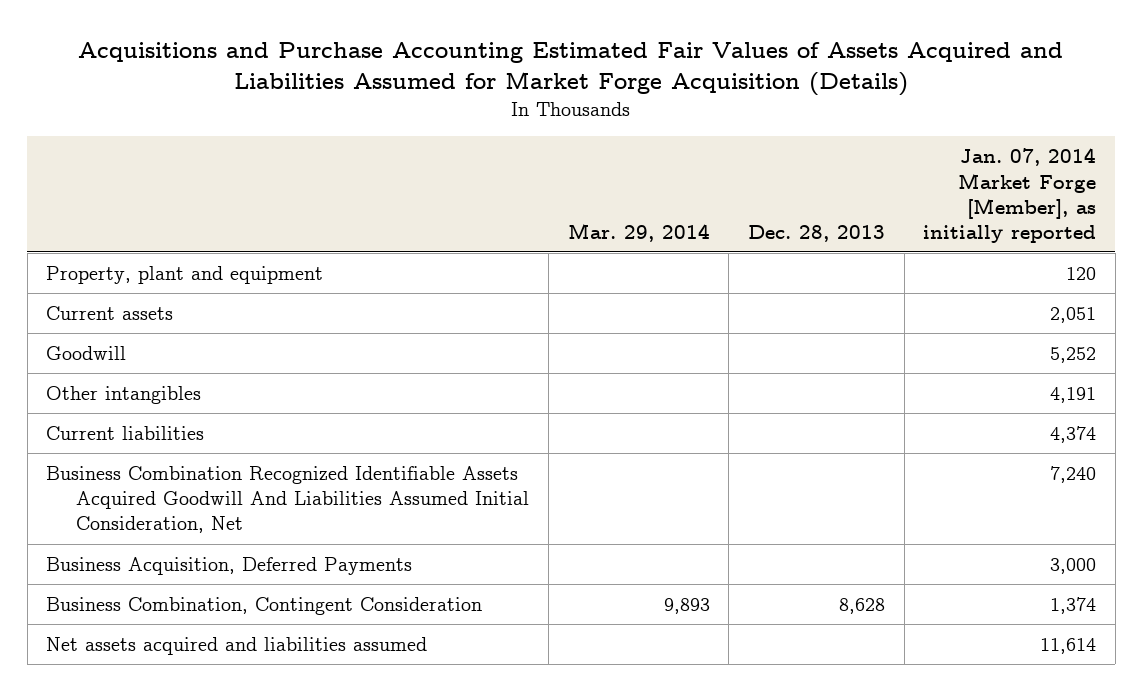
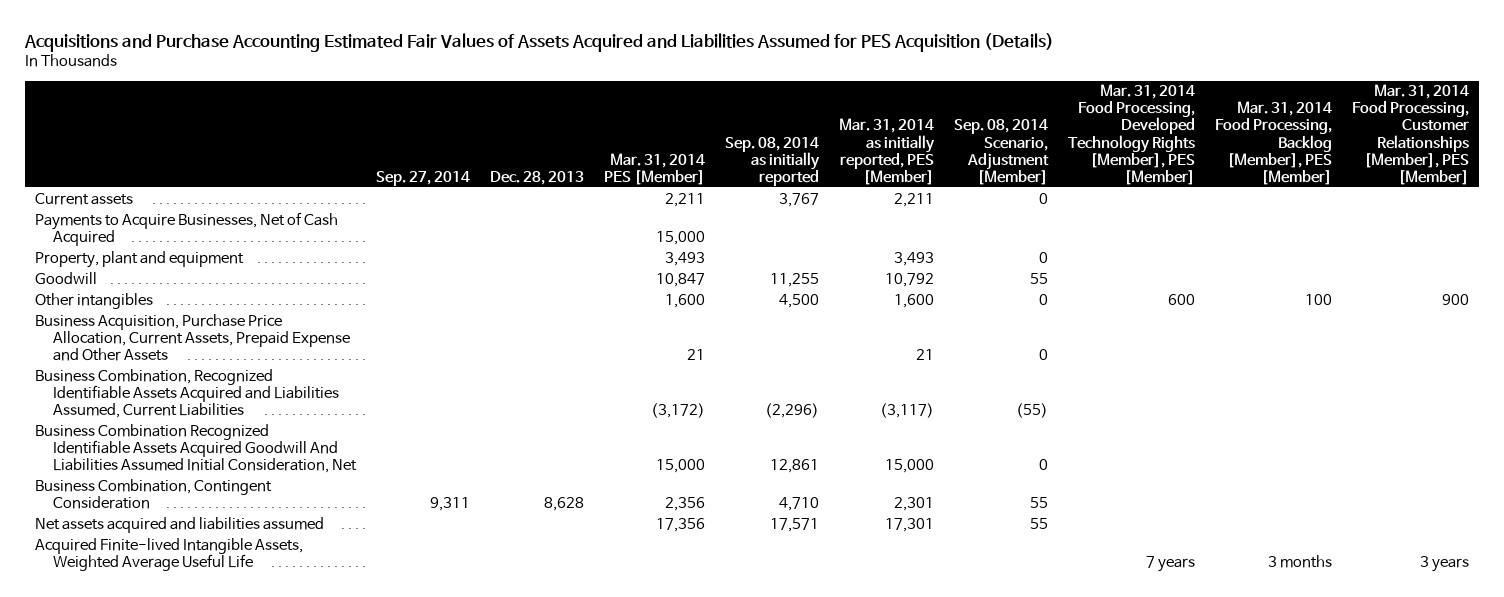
[78,42,1064,97] Acquisitions and Purchase Accounting Estimated Fair Values of Assets Acquired and Liabilities Assumed for Market Forge Acquisition (Details) -> [23,33,1054,53] Acquisitions and Purchase Accounting Estimated Fair Values of Assets Acquired and Liabilities Assumed for PES Acquisition (Details)
[567,222,710,242] Mar. 29, 2014 -> none
[923,148,1097,243] Jan. 07, 2014 Market Forge [Member], as initially reported -> none
none -> [376,170,471,186] Sep. 27, 2014
none -> [604,152,706,185] Mar. 31, 2014 PES [Member]
none -> [725,136,821,186] Sep. 08, 2014 as initially reported
none -> [839,118,936,185] Mar. 31, 2014 as initially reported, PES [Member]
none -> [954,119,1050,185] Sep. 08, 2014 Scenario, Adjustment [Member]
none -> [1068,84,1196,185] Mar. 31, 2014 Food Processing, Developed Technology Rights [Member], PES [Member]
none -> [1215,101,1333,185] Mar. 31, 2014 Food Processing, Backlog [Member], PES [Member]
none -> [1352,84,1470,185] Mar. 31, 2014 Food Processing, Customer Relationships [Member], PES [Member]
none -> [34,211,338,246] Payments to Acquire Businesses, Net of Cash Acquired
[46,266,324,285] Property, plant and equipment -> [34,250,244,268] Property, plant and equipment
none -> [34,313,351,361] Business Acquisition, Purchase Price Allocation, Current Assets, Prepaid Expense and Other Assets
[46,426,205,441] Current liabilities -> [34,368,340,418] Business Combination, Recognized Identifiable Assets Acquired and Liabilities Assumed, Current Liabilities
[46,557,413,576] Business Acquisition, Deferred Payments -> none
none -> [34,537,303,571] Acquired Finite-lived Intangible Assets, Weighted Average Useful Life

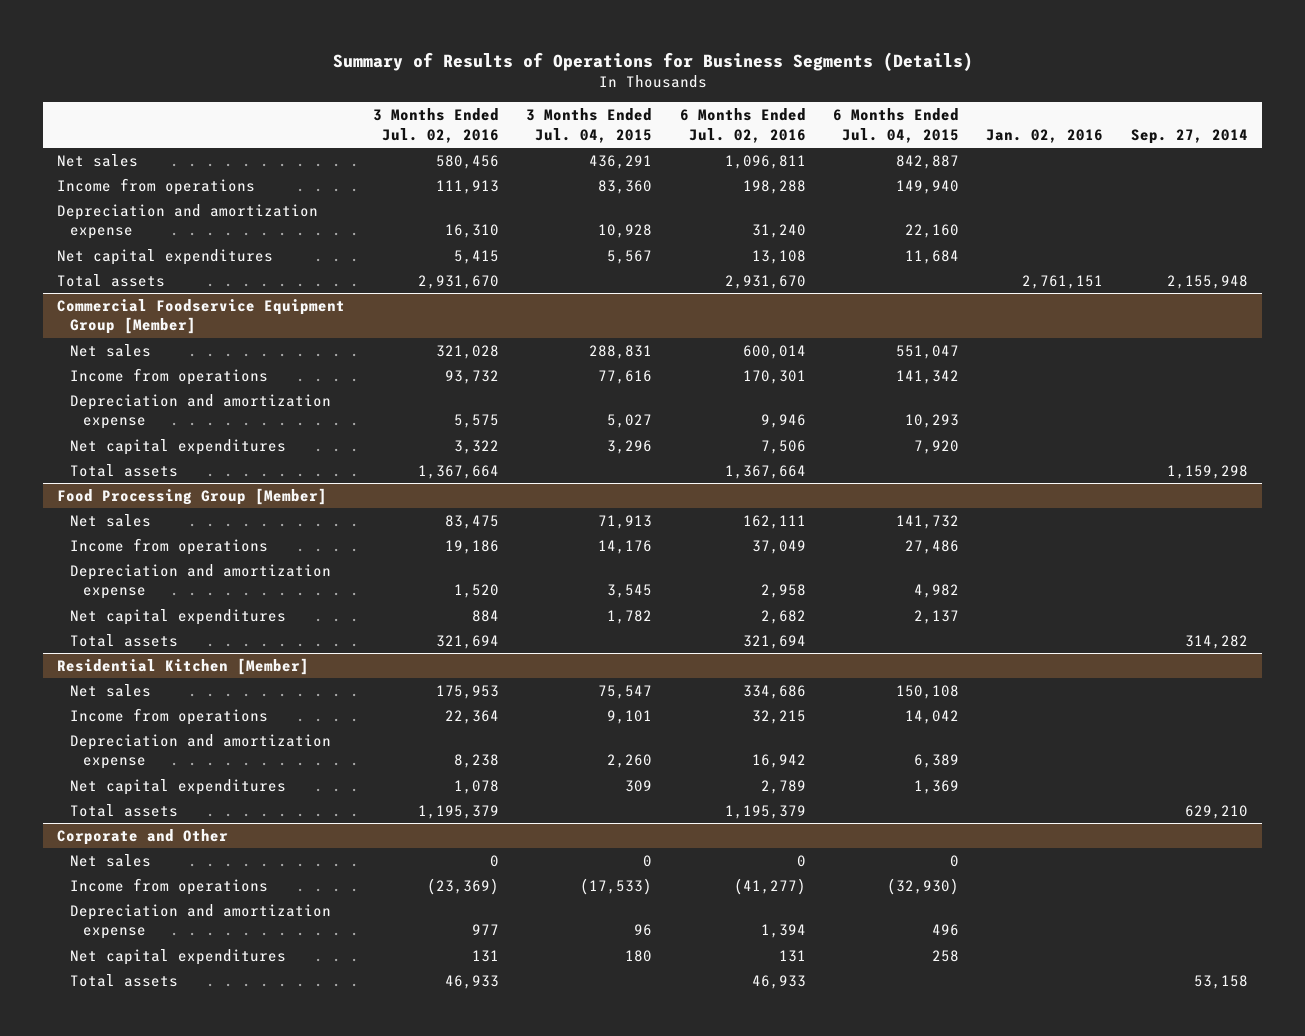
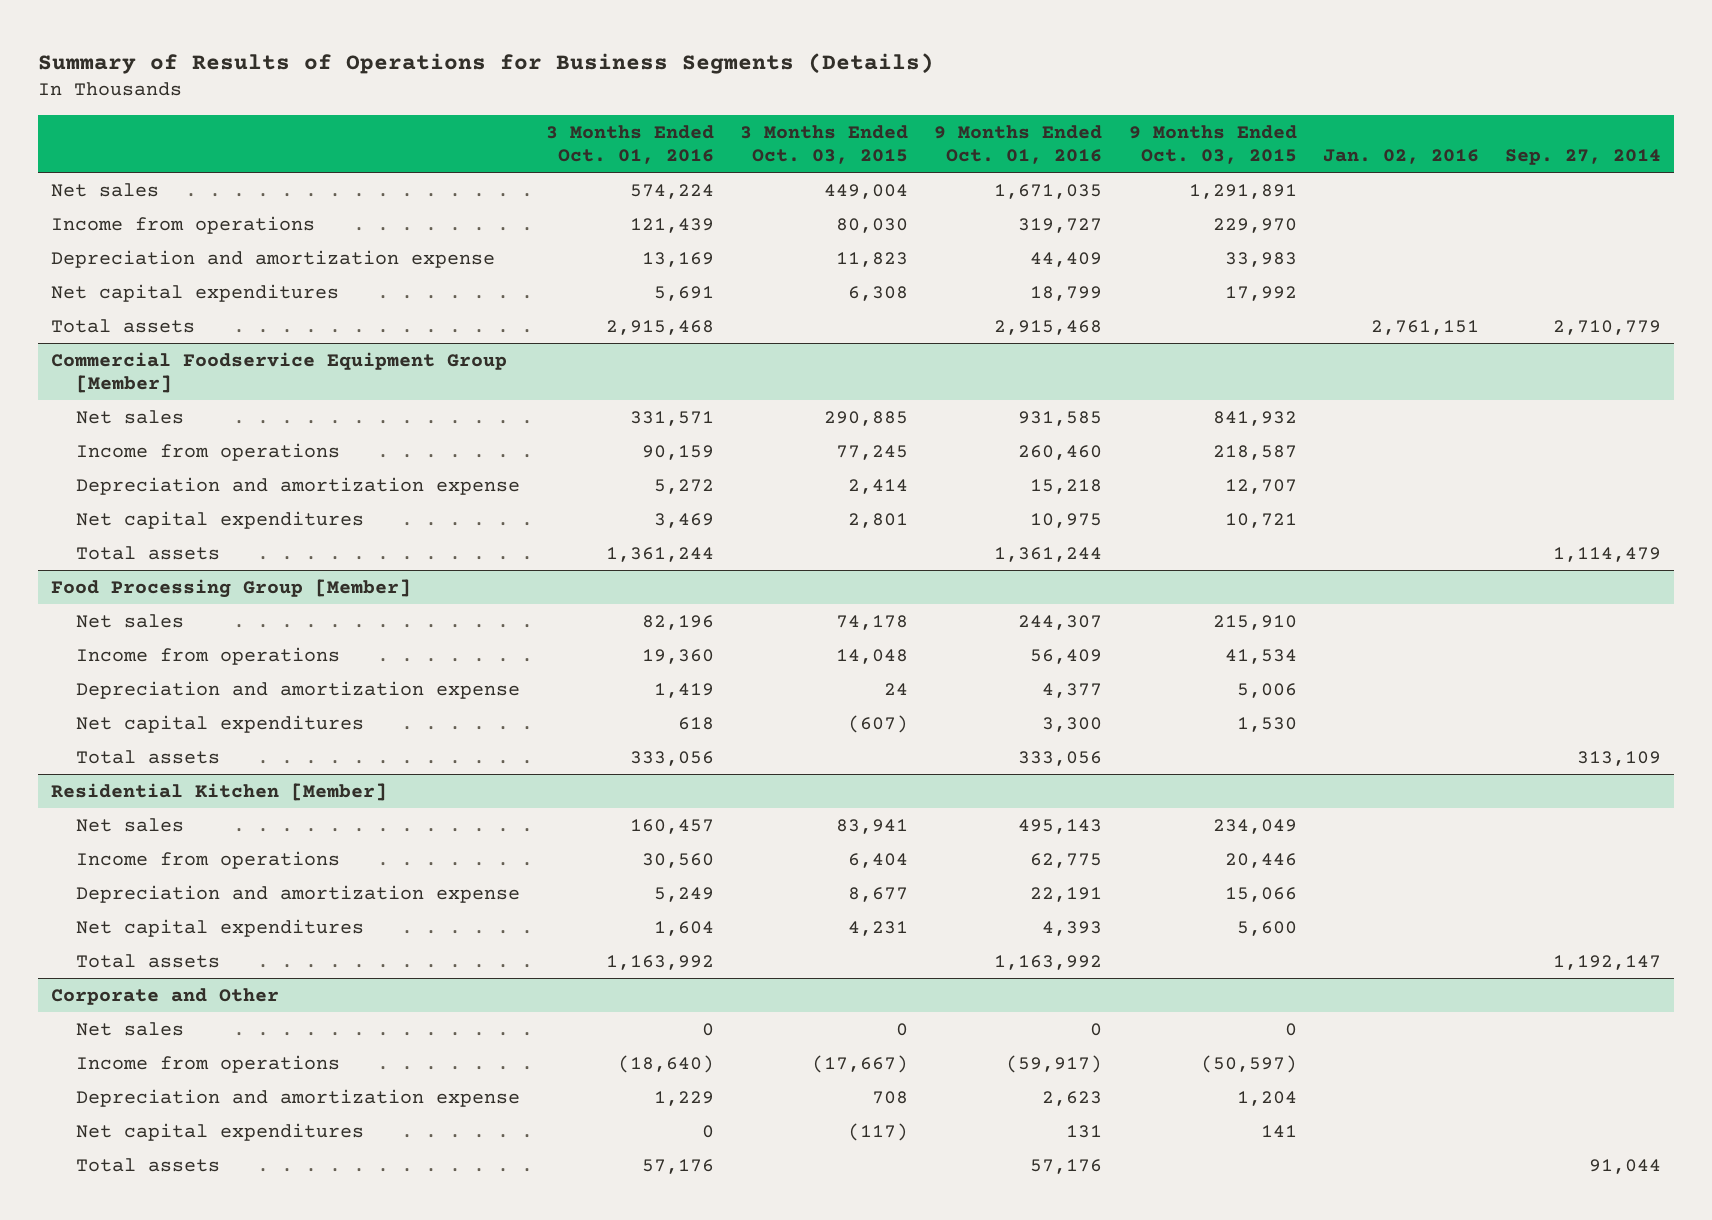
[372,108,499,143] 3 Months Ended Jul. 02, 2016 -> none
[526,108,653,143] 3 Months Ended Jul. 04, 2015 -> none
[679,108,806,143] 6 Months Ended Jul. 02, 2016 -> none
[833,108,960,143] 6 Months Ended Jul. 04, 2015 -> none
none -> [546,124,715,165] 3 Months Ended Oct. 01, 2016
none -> [740,124,909,165] 3 Months Ended Oct. 03, 2015
none -> [934,124,1103,165] 9 Months Ended Oct. 01, 2016
none -> [1128,124,1297,165] 9 Months Ended Oct. 03, 2015
[1166,274,1248,289] 2,155,948 -> [1552,319,1661,335] 2,710,779
[1166,464,1248,479] 1,159,298 -> [1552,546,1661,562] 1,114,479
[1184,634,1248,649] 314,282 -> [1576,750,1661,766] 313,109
[1184,804,1248,819] 629,210 -> [1552,954,1661,970] 1,192,147
[1193,974,1248,989] 53,158 -> [1588,1158,1661,1174] 91,044

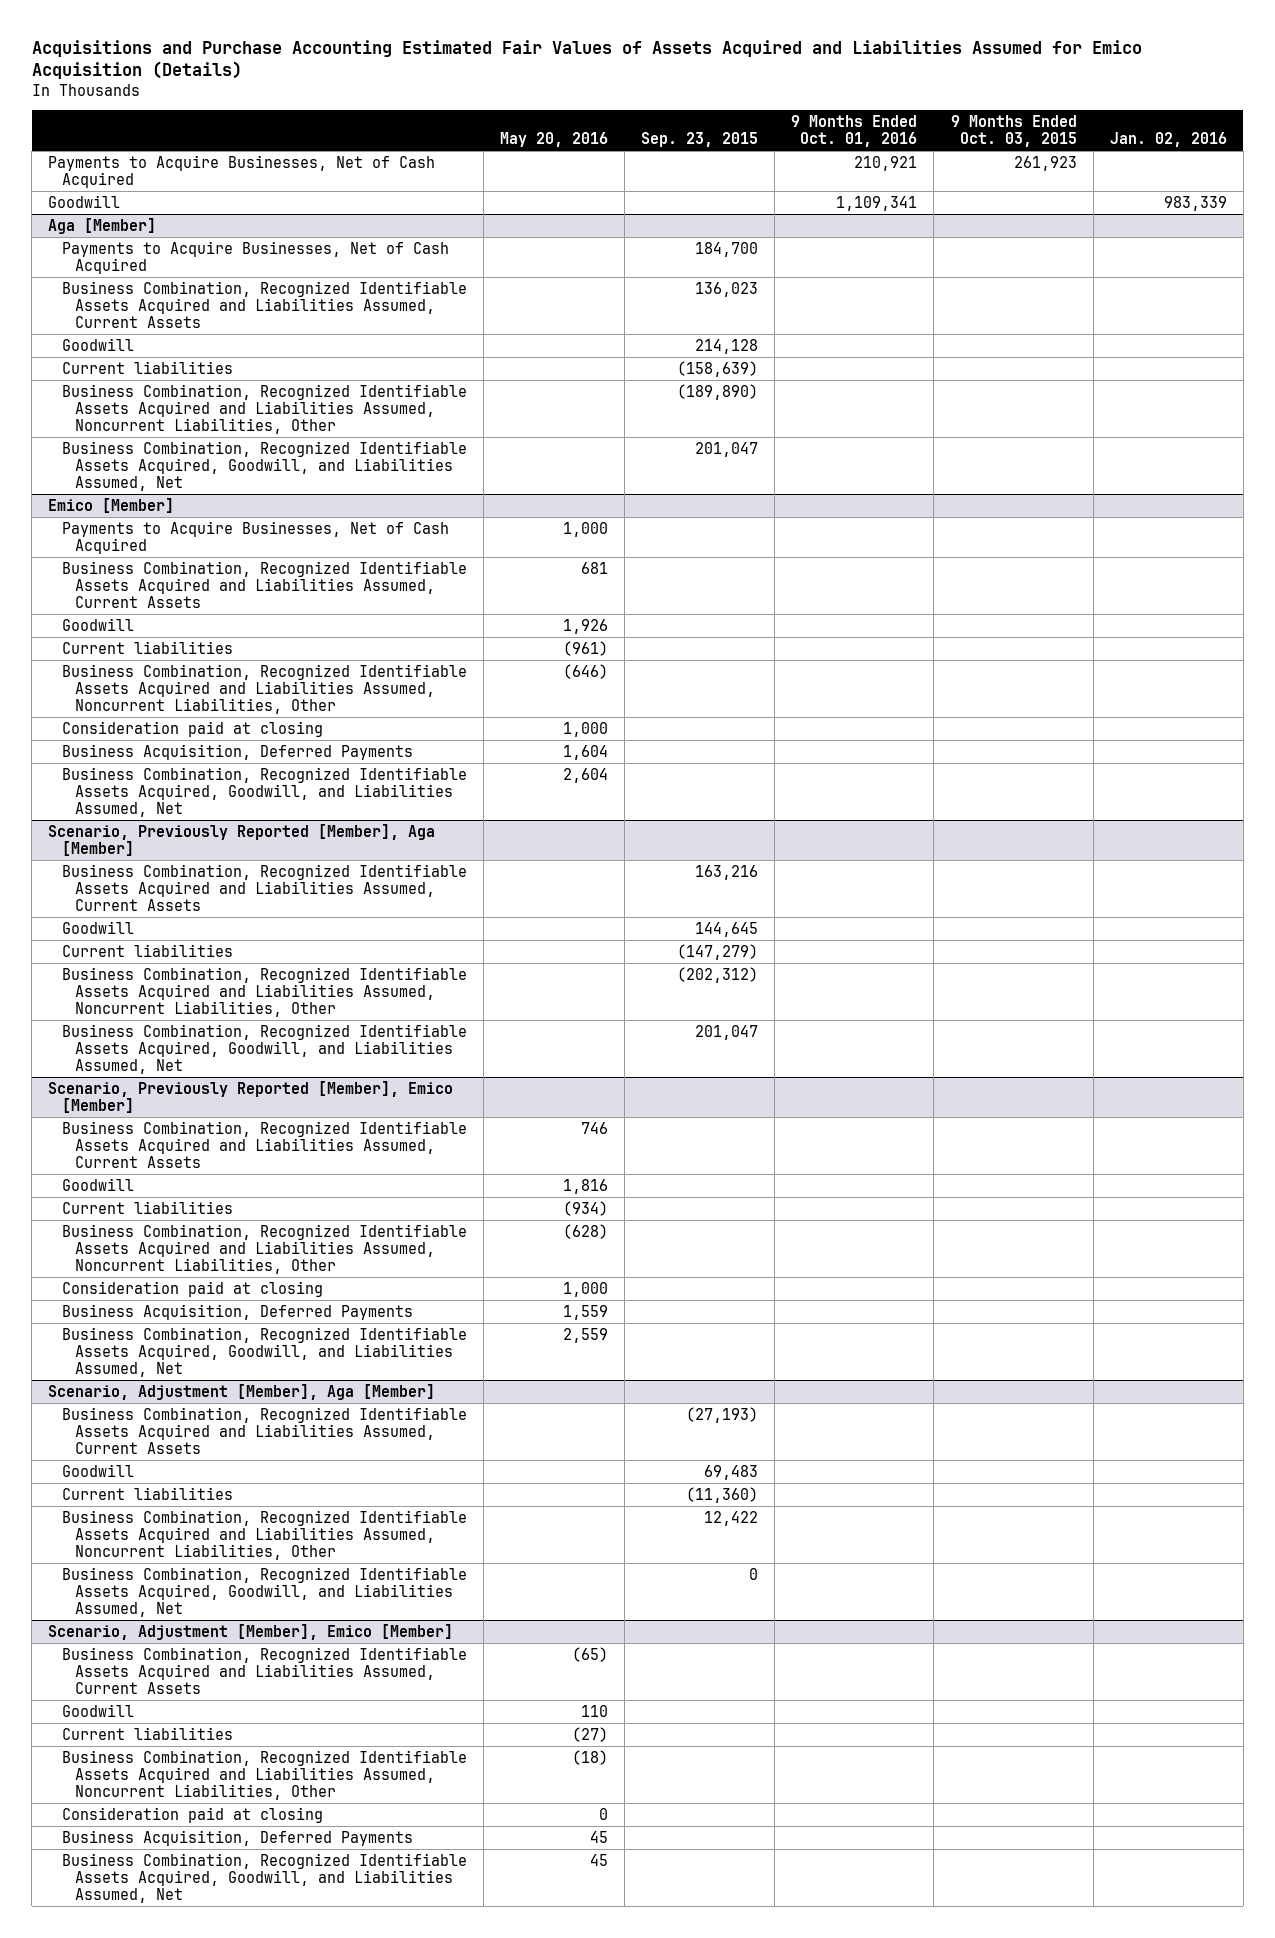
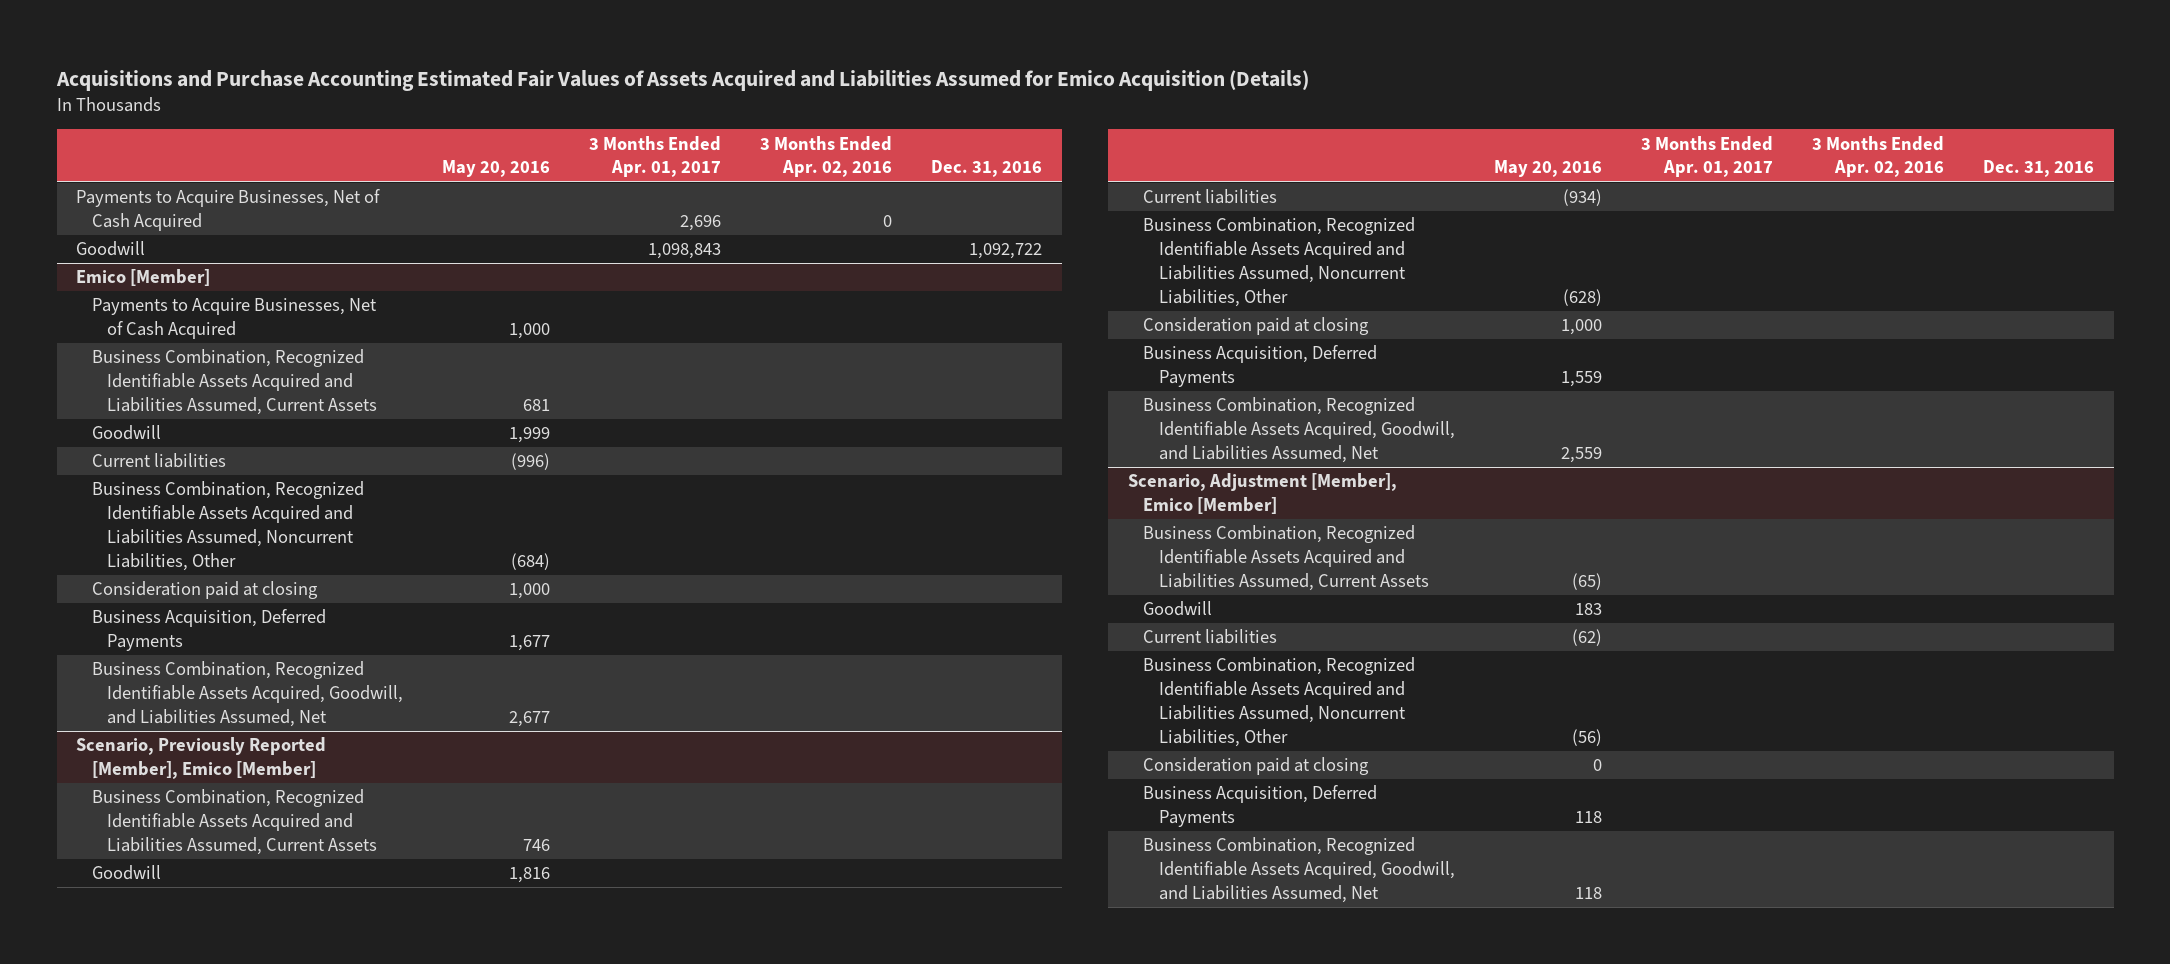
[641,131,759,147] Sep. 23, 2015 -> none
[791,114,918,147] 9 Months Ended Oct. 01, 2016 -> none
[950,114,1077,147] 9 Months Ended Oct. 03, 2015 -> none
[1109,131,1227,147] Jan. 02, 2016 -> none
none -> [589,135,722,178] 3 Months Ended Apr. 01, 2017
none -> [760,135,893,178] 3 Months Ended Apr. 02, 2016
none -> [931,160,1043,178] Dec. 31, 2016
[48,217,157,234] Aga [Member] -> none
[61,240,449,274] Payments to Acquire Businesses, Net of Cash Acquired -> none
[61,280,467,329] Business Combination, Recognized Identifiable Assets Acquired and Liabilities Assumed, Current Assets -> none
[61,337,134,351] Goodwill -> none
[61,360,233,374] Current liabilities -> none
[61,383,467,435] Business Combination, Recognized Identifiable Assets Acquired and Liabilities Assumed, Noncurrent Liabilities, Other -> none
[61,440,467,492] Business Combination, Recognized Identifiable Assets Acquired, Goodwill, and Liabilities Assumed, Net -> none
[562,618,608,634] 1,926 -> [509,427,551,444] 1,999
[562,640,608,656] (961) -> [511,453,551,471] (996)
[562,663,608,679] (646) -> [511,552,551,570] (684)
[48,823,436,856] Scenario, Previously Reported [Member], Aga [Member] -> none
[61,863,467,912] Business Combination, Recognized Identifiable Assets Acquired and Liabilities Assumed, Current Assets -> none
[61,920,134,934] Goodwill -> none
[61,943,233,957] Current liabilities -> none
[61,966,467,1018] Business Combination, Recognized Identifiable Assets Acquired and Liabilities Assumed, Noncurrent Liabilities, Other -> none
[61,1023,467,1075] Business Combination, Recognized Identifiable Assets Acquired, Goodwill, and Liabilities Assumed, Net -> none
[562,744,608,760] 1,604 -> [509,635,551,652] 1,677
[562,767,608,783] 2,604 -> [509,711,551,728] 2,677
[48,1383,436,1400] Scenario, Adjustment [Member], Aga [Member] -> none
[61,1406,467,1455] Business Combination, Recognized Identifiable Assets Acquired and Liabilities Assumed, Current Assets -> none
[61,1463,134,1477] Goodwill -> none
[61,1486,233,1500] Current liabilities -> none
[61,1509,467,1561] Business Combination, Recognized Identifiable Assets Acquired and Liabilities Assumed, Noncurrent Liabilities, Other -> none
[61,1566,467,1618] Business Combination, Recognized Identifiable Assets Acquired, Goodwill, and Liabilities Assumed, Net -> none
[580,1704,608,1717] 110 -> [1574,603,1602,616] 183
[571,1726,608,1742] (27) -> [1571,629,1602,647] (62)
[571,1749,608,1765] (18) -> [1571,728,1602,746] (56)
[589,1830,608,1843] 45 -> [1574,811,1602,824] 118
[589,1853,608,1866] 45 -> [1574,887,1602,900] 118

